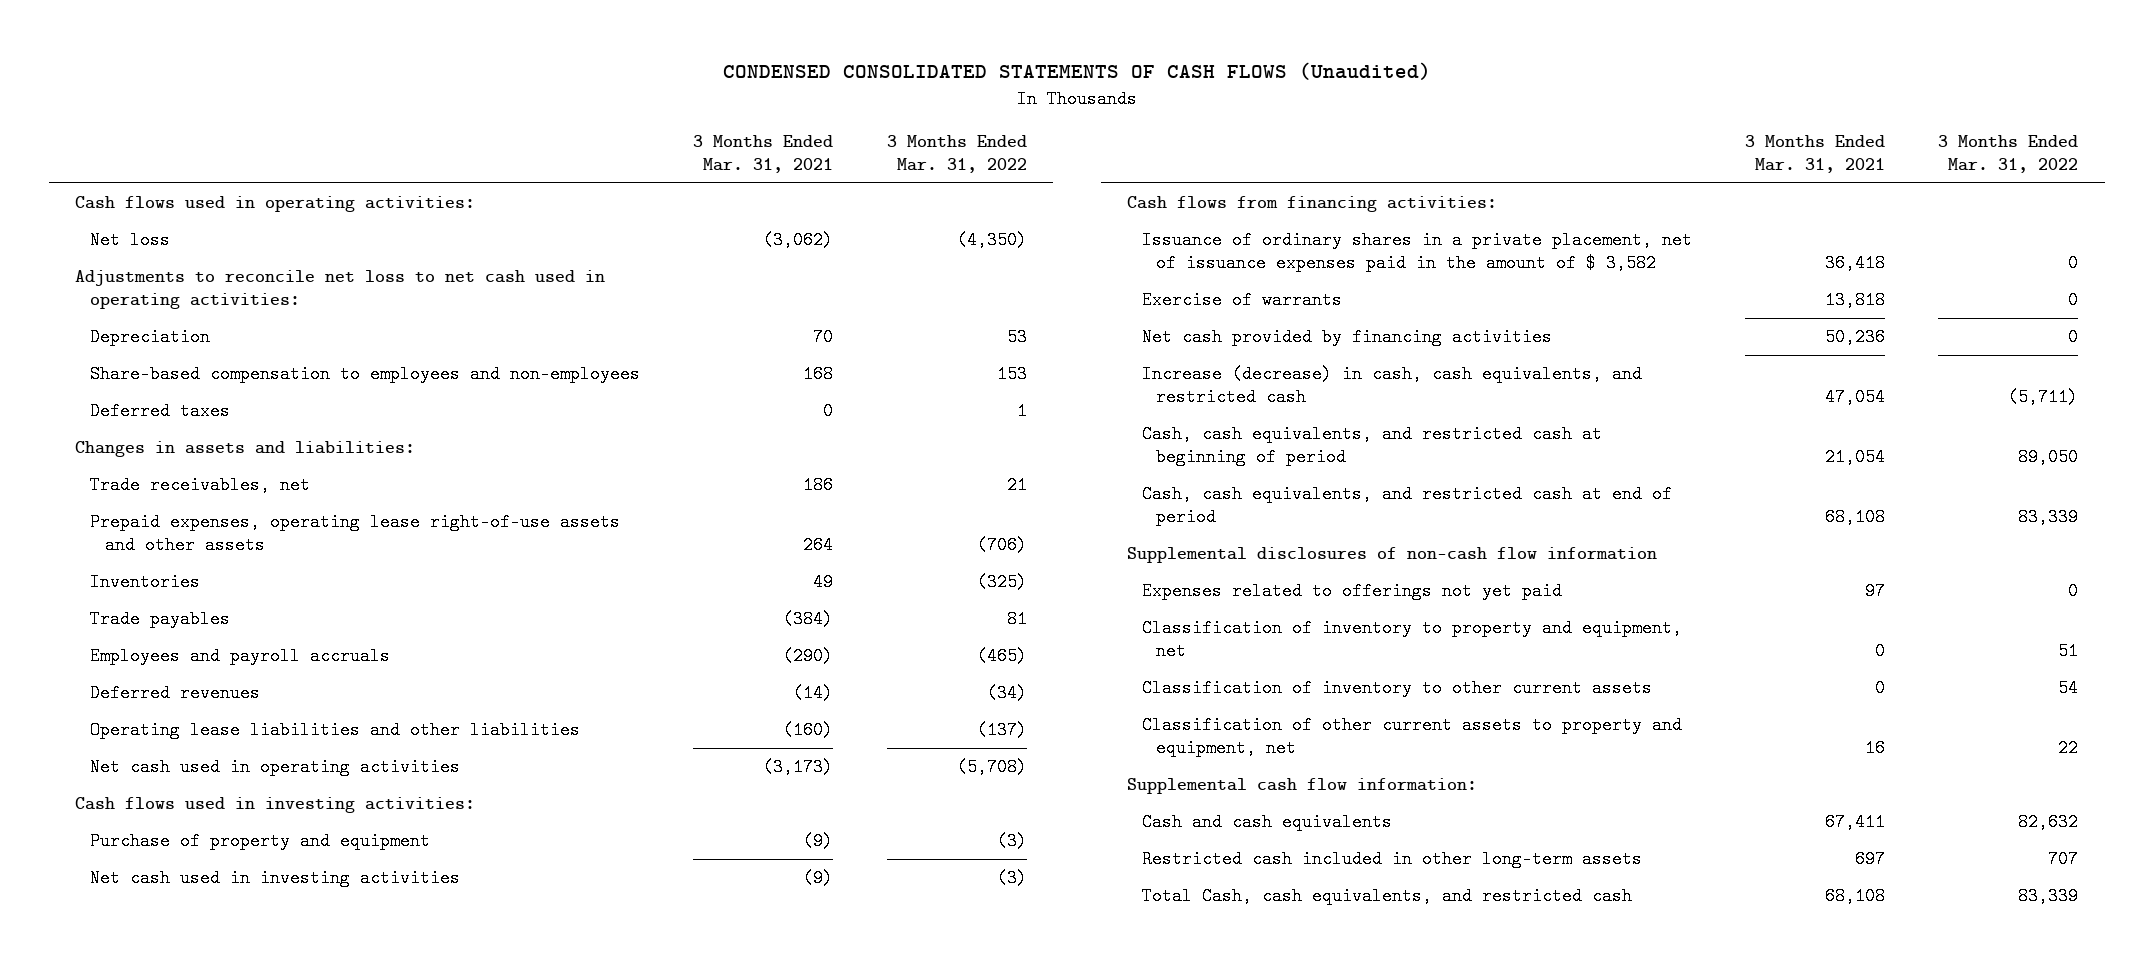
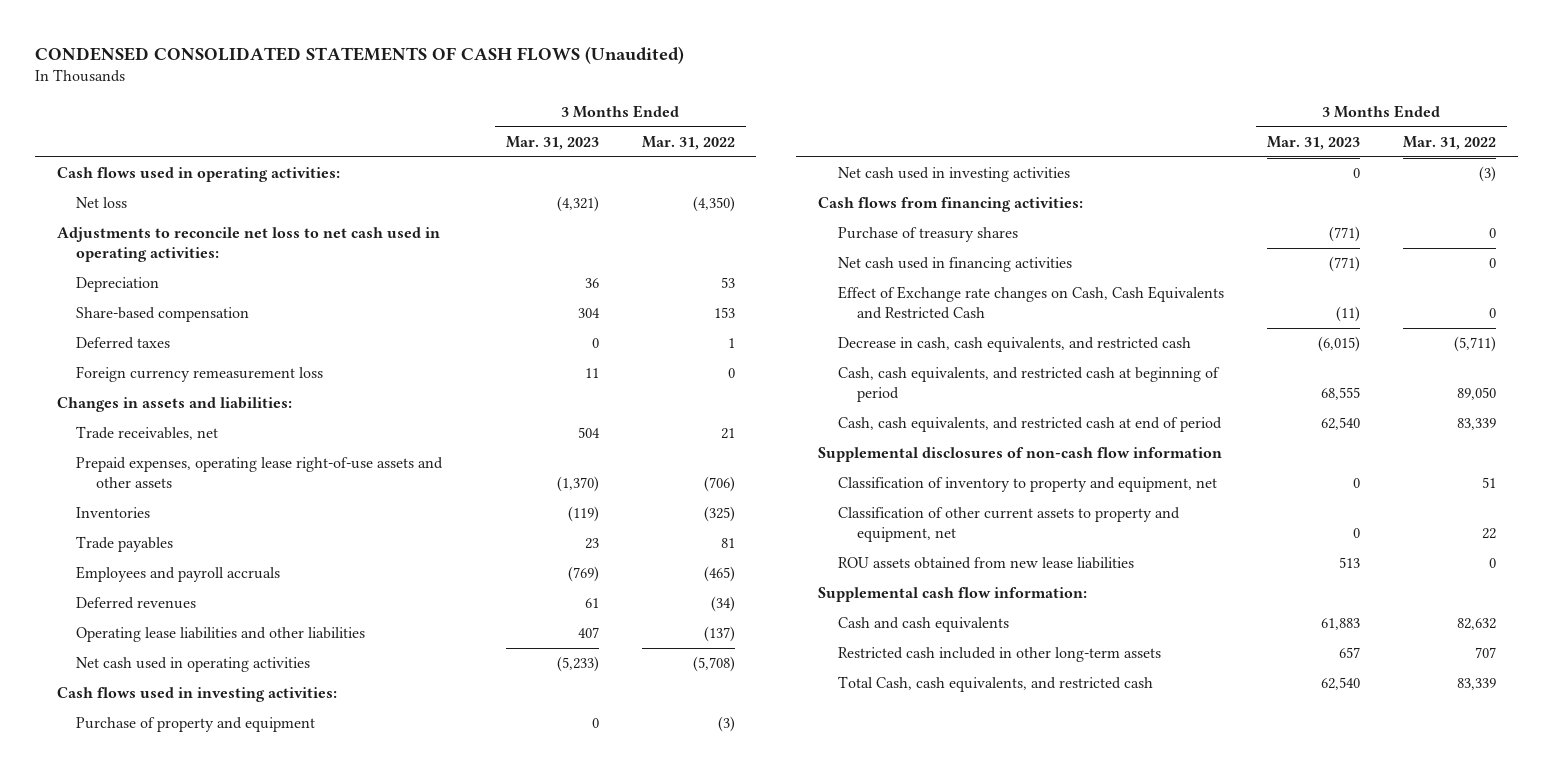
[693,134,834,174] 3 Months Ended Mar. 31, 2021 -> none
none -> [505,135,599,150] Mar. 31, 2023
[90,365,641,384] Share-based compensation to employees and non-employees -> [76,307,250,323] Share-based compensation
none -> [76,366,324,383] Foreign currency remeasurement loss
[1141,231,1692,273] Issuance of ordinary shares in a private placement, net of issuance expenses paid in the amount of $ 3,582 -> none
[1141,291,1342,310] Exercise of warrants -> none
none -> [837,227,1018,243] Purchase of treasury shares
[1141,328,1552,347] Net cash provided by financing activities -> [837,257,1072,273] Net cash used in financing activities
none -> [837,286,1224,319] Effect of Exchange rate changes on Cash, Cash Equivalents and Restricted Cash
[1141,365,1642,407] Increase (decrease) in cash, cash equivalents, and restricted cash -> [837,337,1191,353] Decrease in cash, cash equivalents, and restricted cash
[1141,582,1562,601] Expenses related to offerings not yet paid -> none
[1141,679,1652,698] Classification of inventory to other current assets -> none
none -> [837,557,1134,570] ROU assets obtained from new lease liabilities

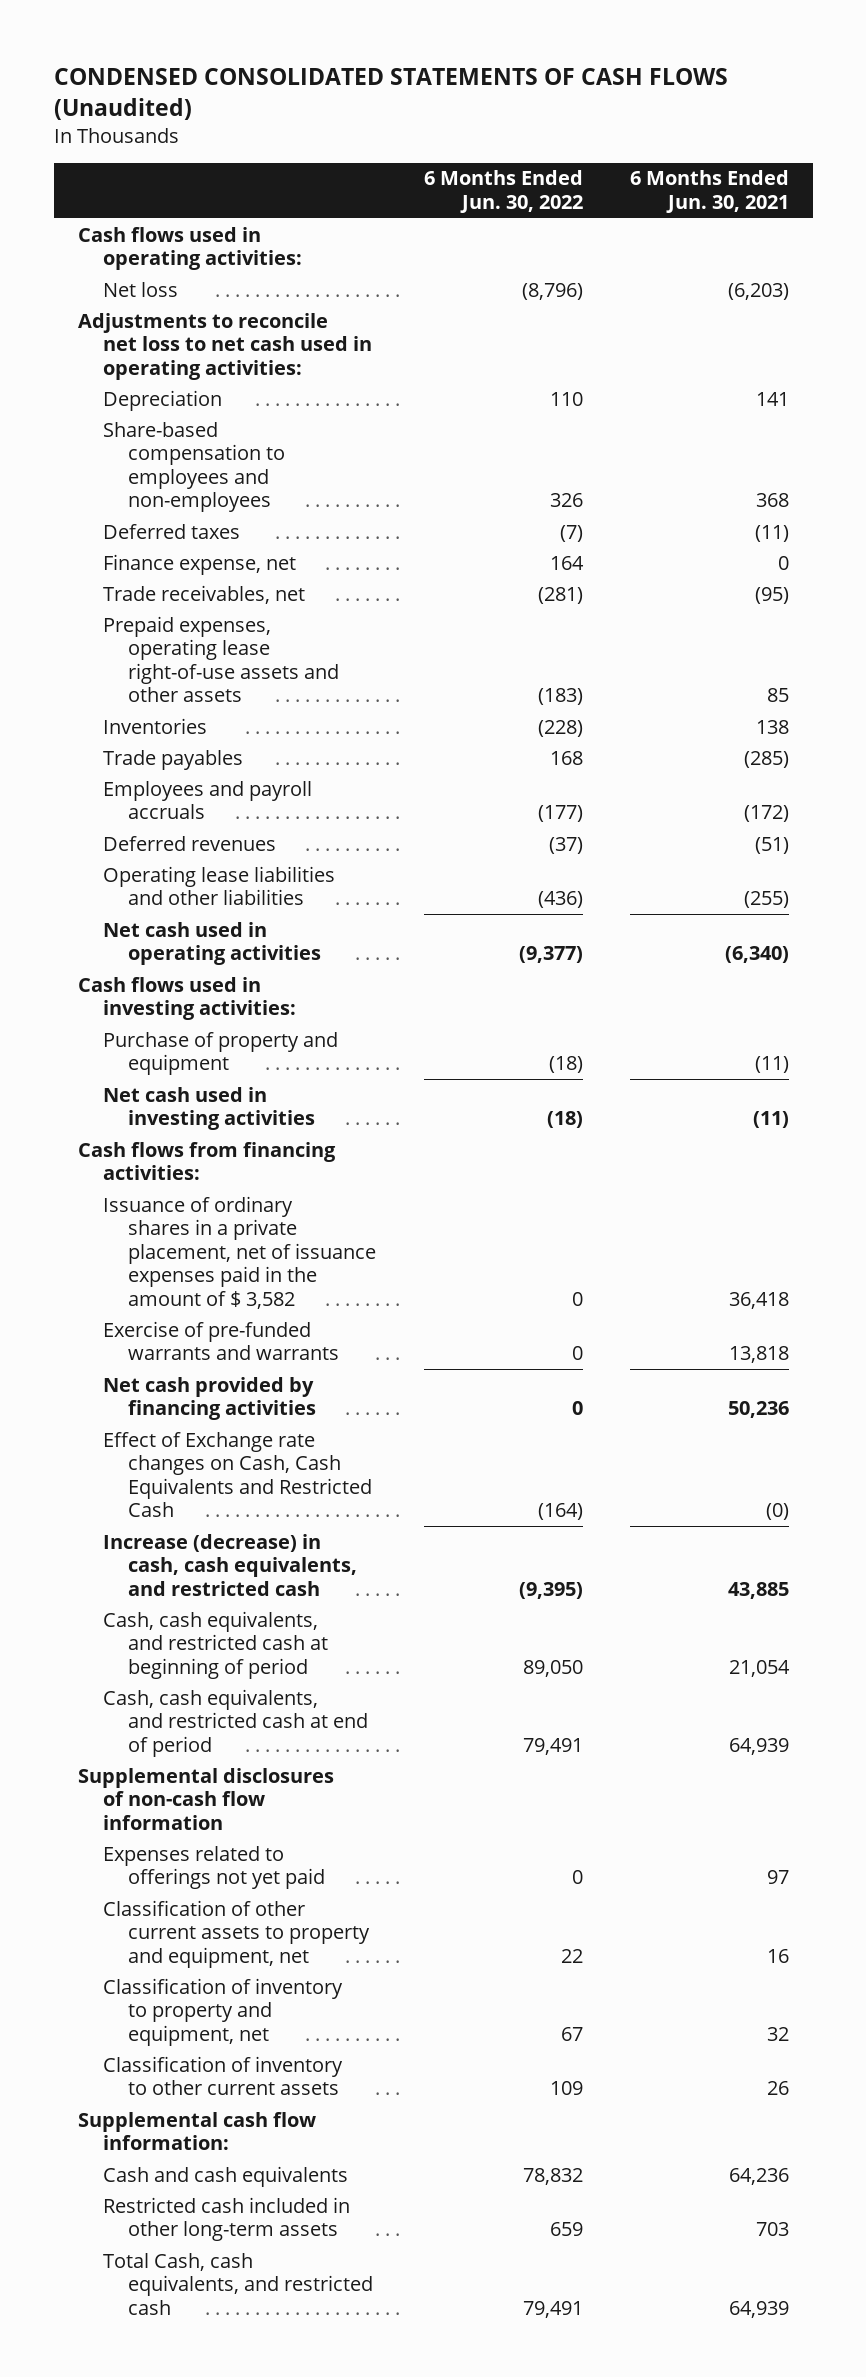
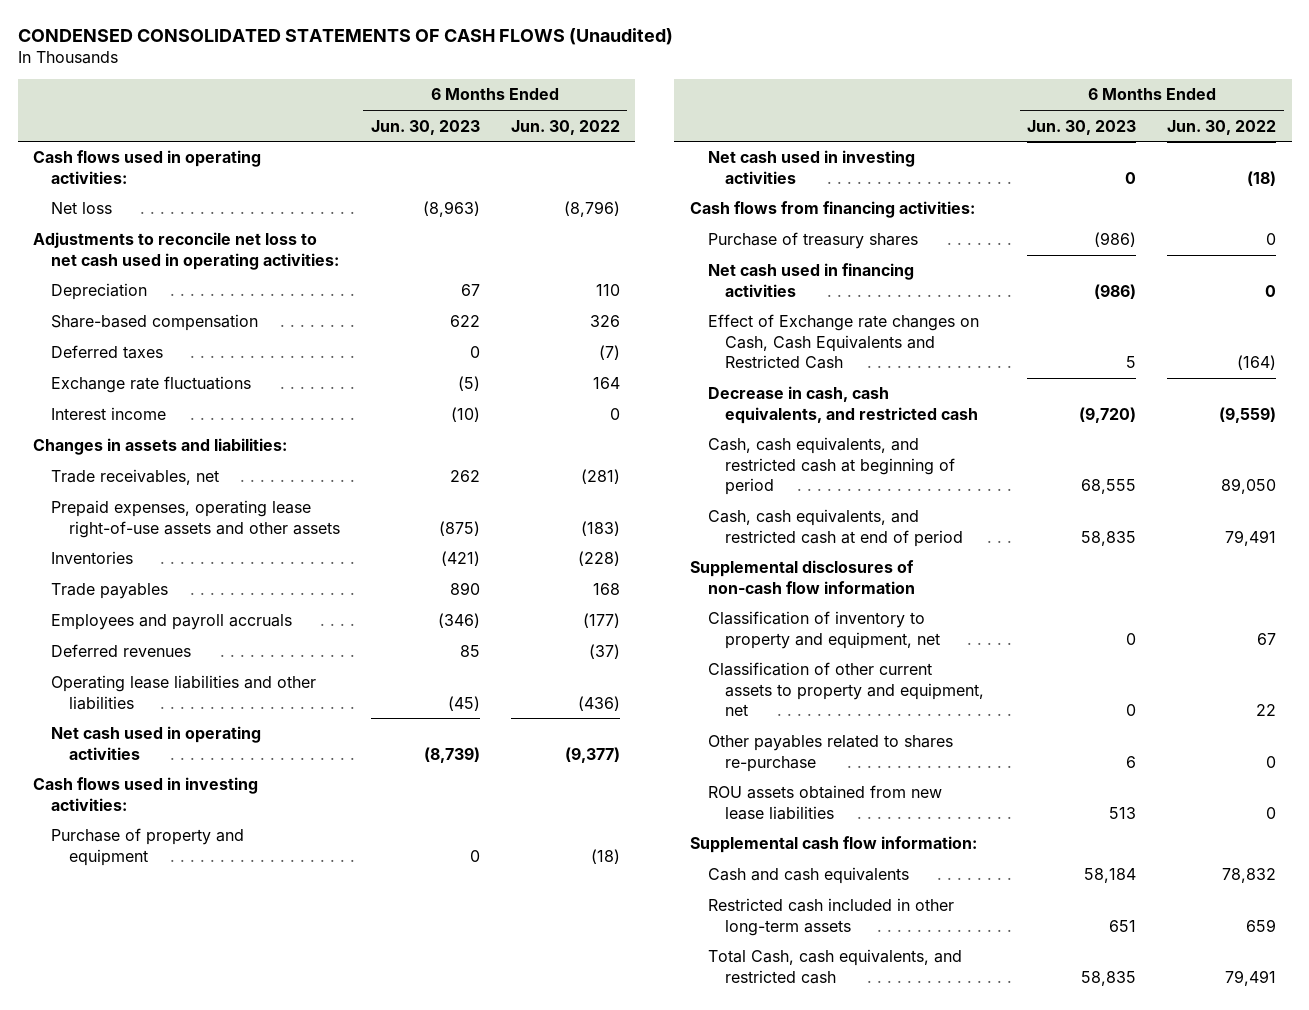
[629,170,789,213] 6 Months Ended Jun. 30, 2021 -> none
none -> [370,119,480,135] Jun. 30, 2023
[102,421,286,513] Share-based compensation to employees and non-employees -> [50,314,258,332] Share-based compensation
[102,553,296,575] Finance expense, net -> [50,376,251,394] Exchange rate fluctuations
none -> [50,407,166,421] Interest income
none -> [33,438,288,456] Changes in assets and liabilities:
[102,1195,377,1309] Issuance of ordinary shares in a private placement, net of issuance expenses paid in the amount of $ 3,582 -> none
[102,1320,340,1361] Exercise of pre-funded warrants and warrants -> none
none -> [707,232,918,250] Purchase of treasury shares
[102,1376,317,1421] Net cash provided by financing activities -> [707,263,914,297] Net cash used in financing activities
[102,1533,358,1596] Increase (decrease) in cash, cash equivalents, and restricted cash -> [707,386,979,424] Decrease in cash, cash equivalents, and restricted cash
[518,1581,583,1599] (9,395) -> [1219,406,1277,423] (9,559)
[102,1845,326,1890] Expenses related to offerings not yet paid -> none
[102,2055,343,2096] Classification of inventory to other current assets -> none
[102,1899,371,1968] Classification of other current assets to property and equipment, net -> [707,662,985,717] Classification of other current assets to property and equipment, net
none -> [707,735,953,772] Other payables related to shares re-purchase
none -> [707,785,942,820] ROU assets obtained from new lease liabilities

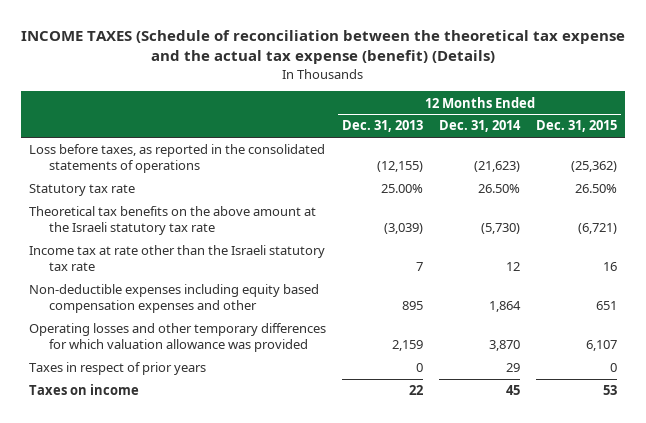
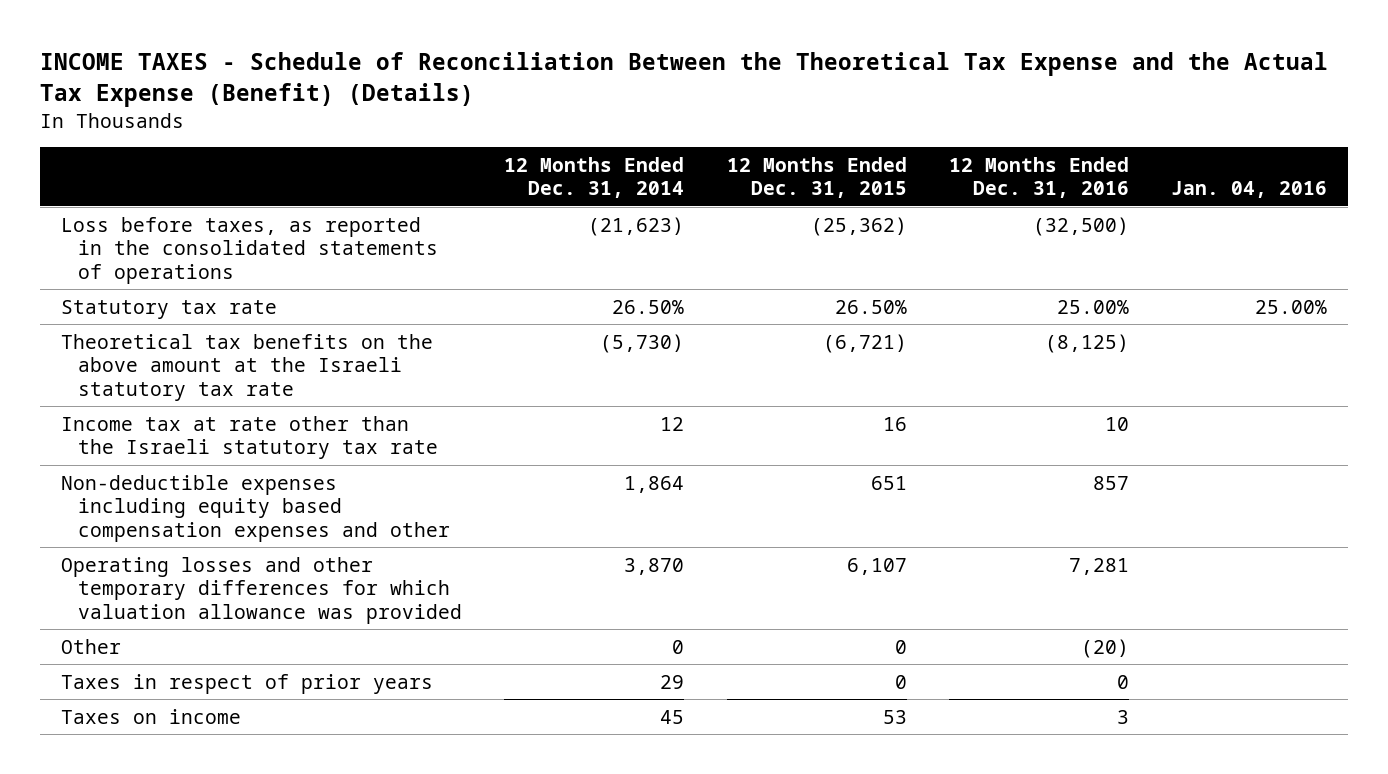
[21,30,626,65] INCOME TAXES (Schedule of reconciliation between the theoretical tax expense and the actual tax expense (benefit) (Details) -> [39,52,1328,107] INCOME TAXES - Schedule of Reconciliation Between the Theoretical Tax Expense and the Actual Tax Expense (Benefit) (Details)
[342,120,424,133] Dec. 31, 2013 -> none
none -> [948,156,1129,199] 12 Months Ended Dec. 31, 2016
none -> [1171,181,1328,199] Jan. 04, 2016
none -> [61,638,122,654] Other

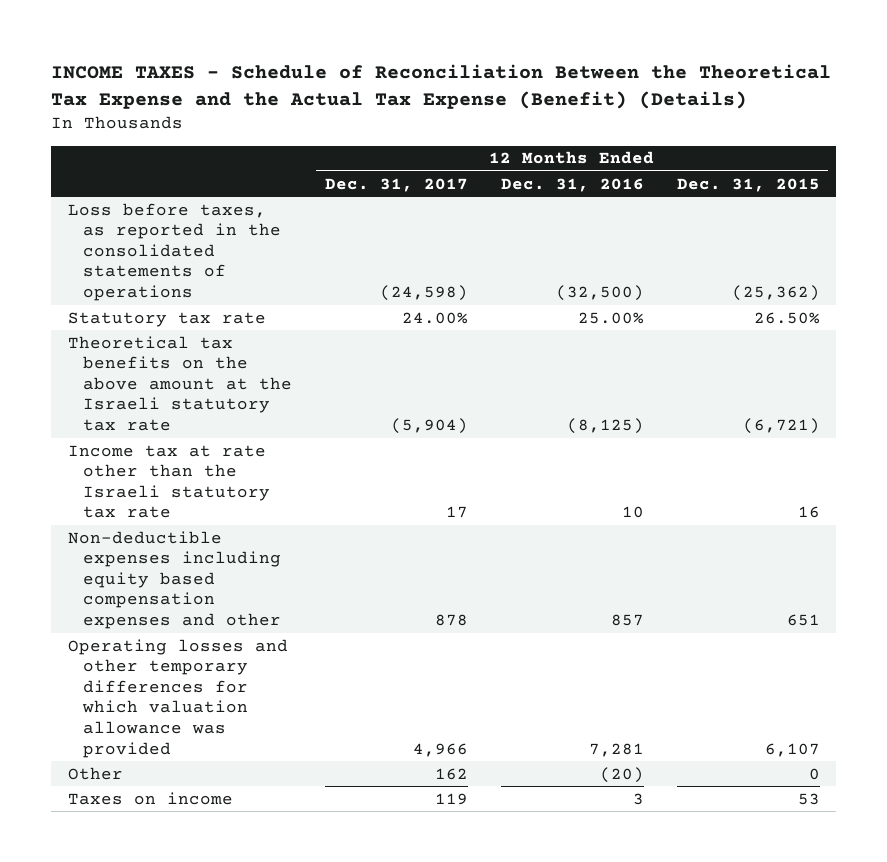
[504,156,685,199] 12 Months Ended Dec. 31, 2014 -> none
[1171,181,1328,199] Jan. 04, 2016 -> none
none -> [324,177,468,192] Dec. 31, 2017
[61,673,434,694] Taxes in respect of prior years -> none

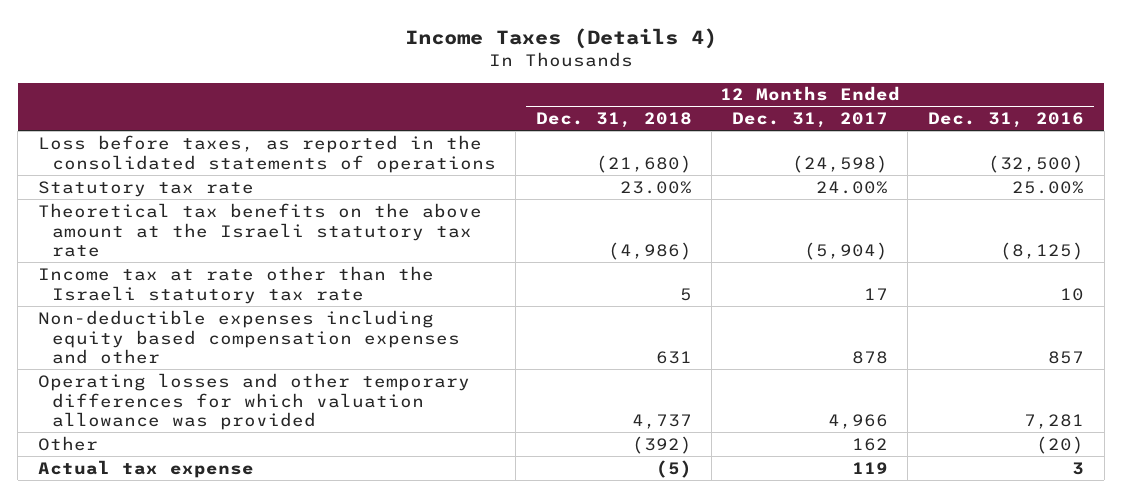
[51,64,832,110] INCOME TAXES - Schedule of Reconciliation Between the Theoretical Tax Expense and the Actual Tax Expense (Benefit) (Details) -> [404,27,717,49] Income Taxes (Details 4)
[676,177,820,192] Dec. 31, 2015 -> none
none -> [535,112,692,129] Dec. 31, 2018
[67,791,233,805] Taxes on income -> [37,459,254,478] Actual tax expense

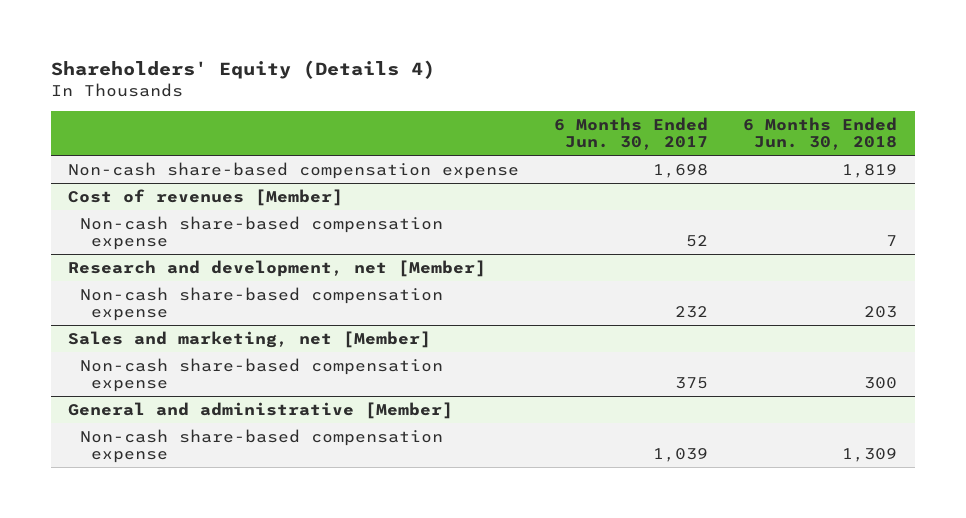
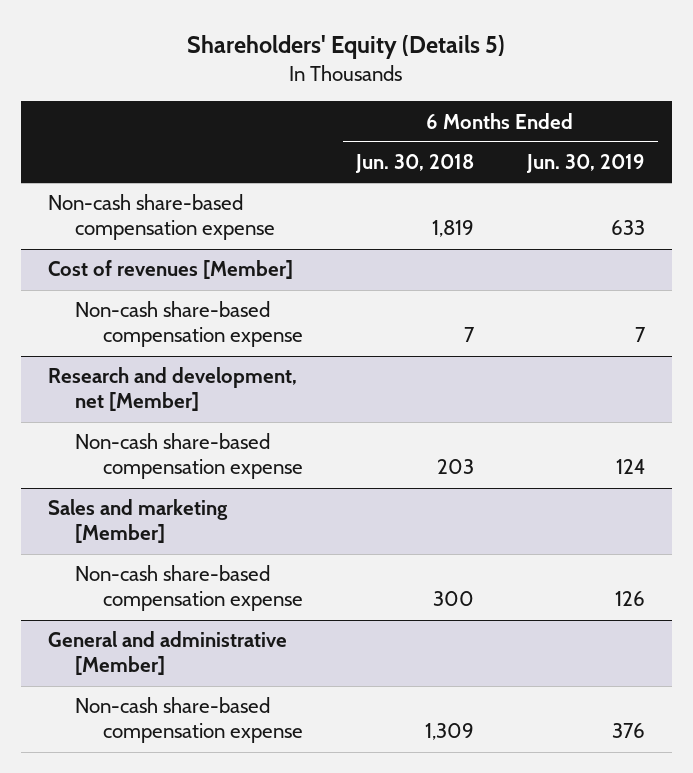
[51,59,436,79] Shareholders' Equity (Details 4) -> [187,35,506,60] Shareholders' Equity (Details 5)
[554,116,709,151] 6 Months Ended Jun. 30, 2017 -> none
none -> [526,154,646,174] Jun. 30, 2019
[68,330,432,348] Sales and marketing, net [Member] -> [47,499,228,544] Sales and marketing [Member]

